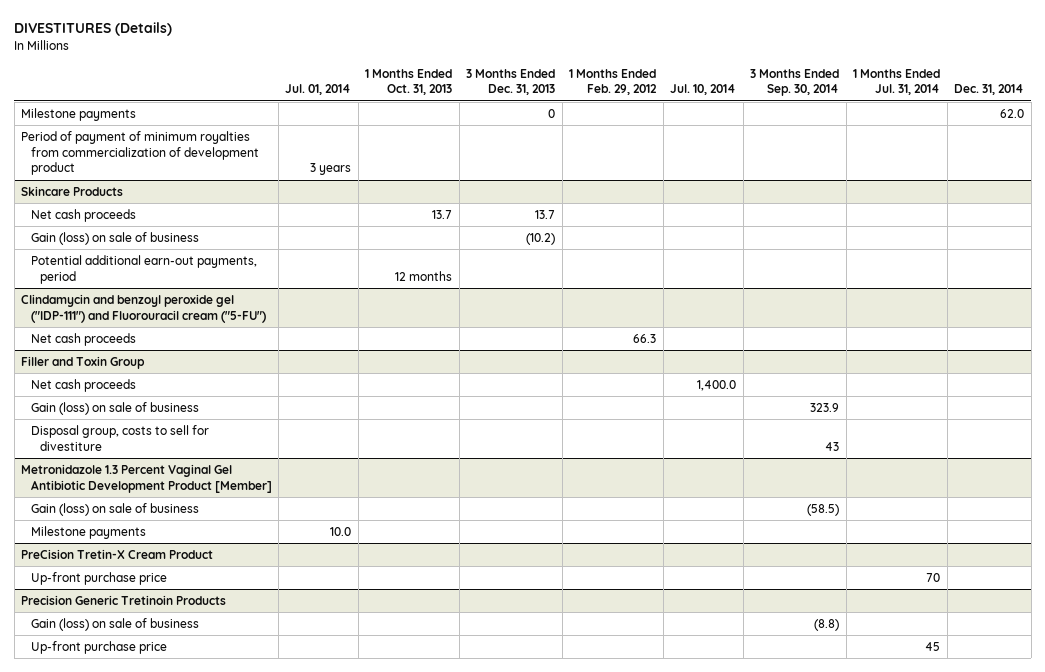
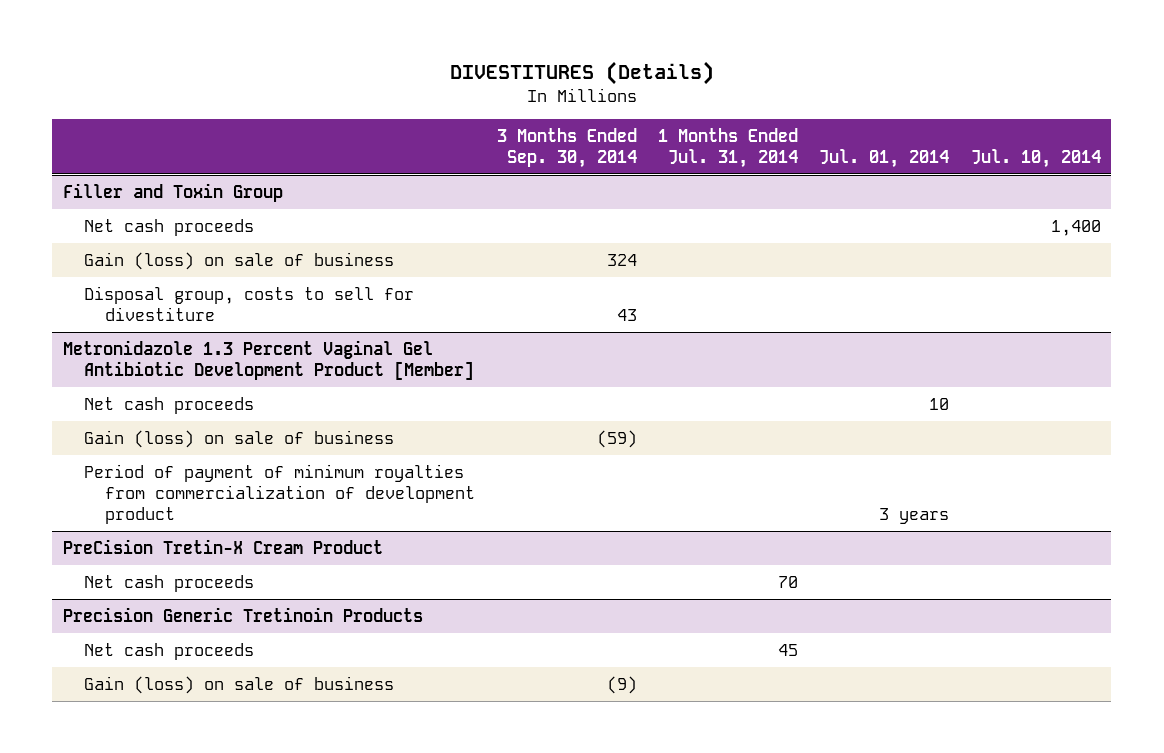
[365,68,453,96] 1 Months Ended Oct. 31, 2013 -> none
[466,68,556,96] 3 Months Ended Dec. 31, 2013 -> none
[569,68,658,96] 1 Months Ended Feb. 29, 2012 -> none
[954,84,1025,96] Dec. 31, 2014 -> none
[21,108,137,122] Milestone payments -> none
[21,131,259,176] Period of payment of minimum royalties from commercialization of development product -> none
[21,186,124,197] Skincare Products -> none
[30,209,136,223] Net cash proceeds -> none
[30,232,199,246] Gain (loss) on sale of business -> none
[30,255,257,284] Potential additional earn-out payments, period -> none
[21,294,266,323] Clindamycin and benzoyl peroxide gel ("IDP-111") and Fluorouracil cream ("5-FU") -> none
[30,333,136,347] Net cash proceeds -> none
[697,380,737,392] 1,400.0 -> [1050,219,1101,236] 1,400
[810,403,840,413] 323.9 -> [606,253,637,266] 324
[30,526,146,540] Milestone payments -> none
none -> [84,396,255,414] Net cash proceeds
[807,504,840,517] (58.5) -> [596,429,637,448] (59)
none -> [84,463,476,524] Period of payment of minimum royalties from commercialization of development product
[30,572,167,586] Up-front purchase price -> none
none -> [84,574,255,592] Net cash proceeds
[30,641,167,655] Up-front purchase price -> none
none -> [84,642,255,660] Net cash proceeds
[814,619,840,632] (8.8) -> [606,675,637,694] (9)

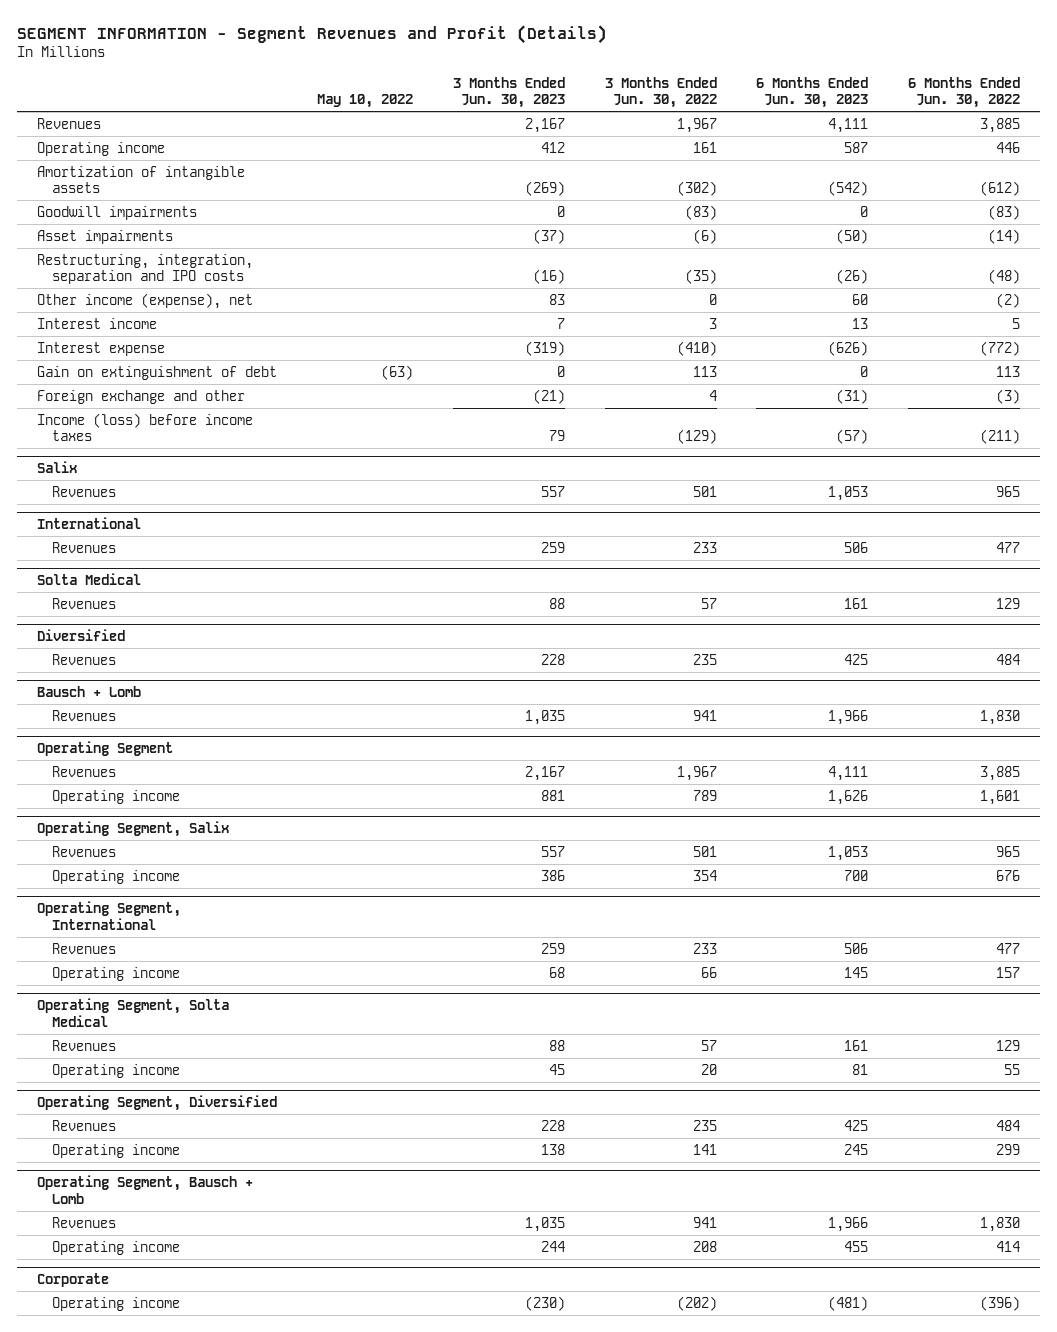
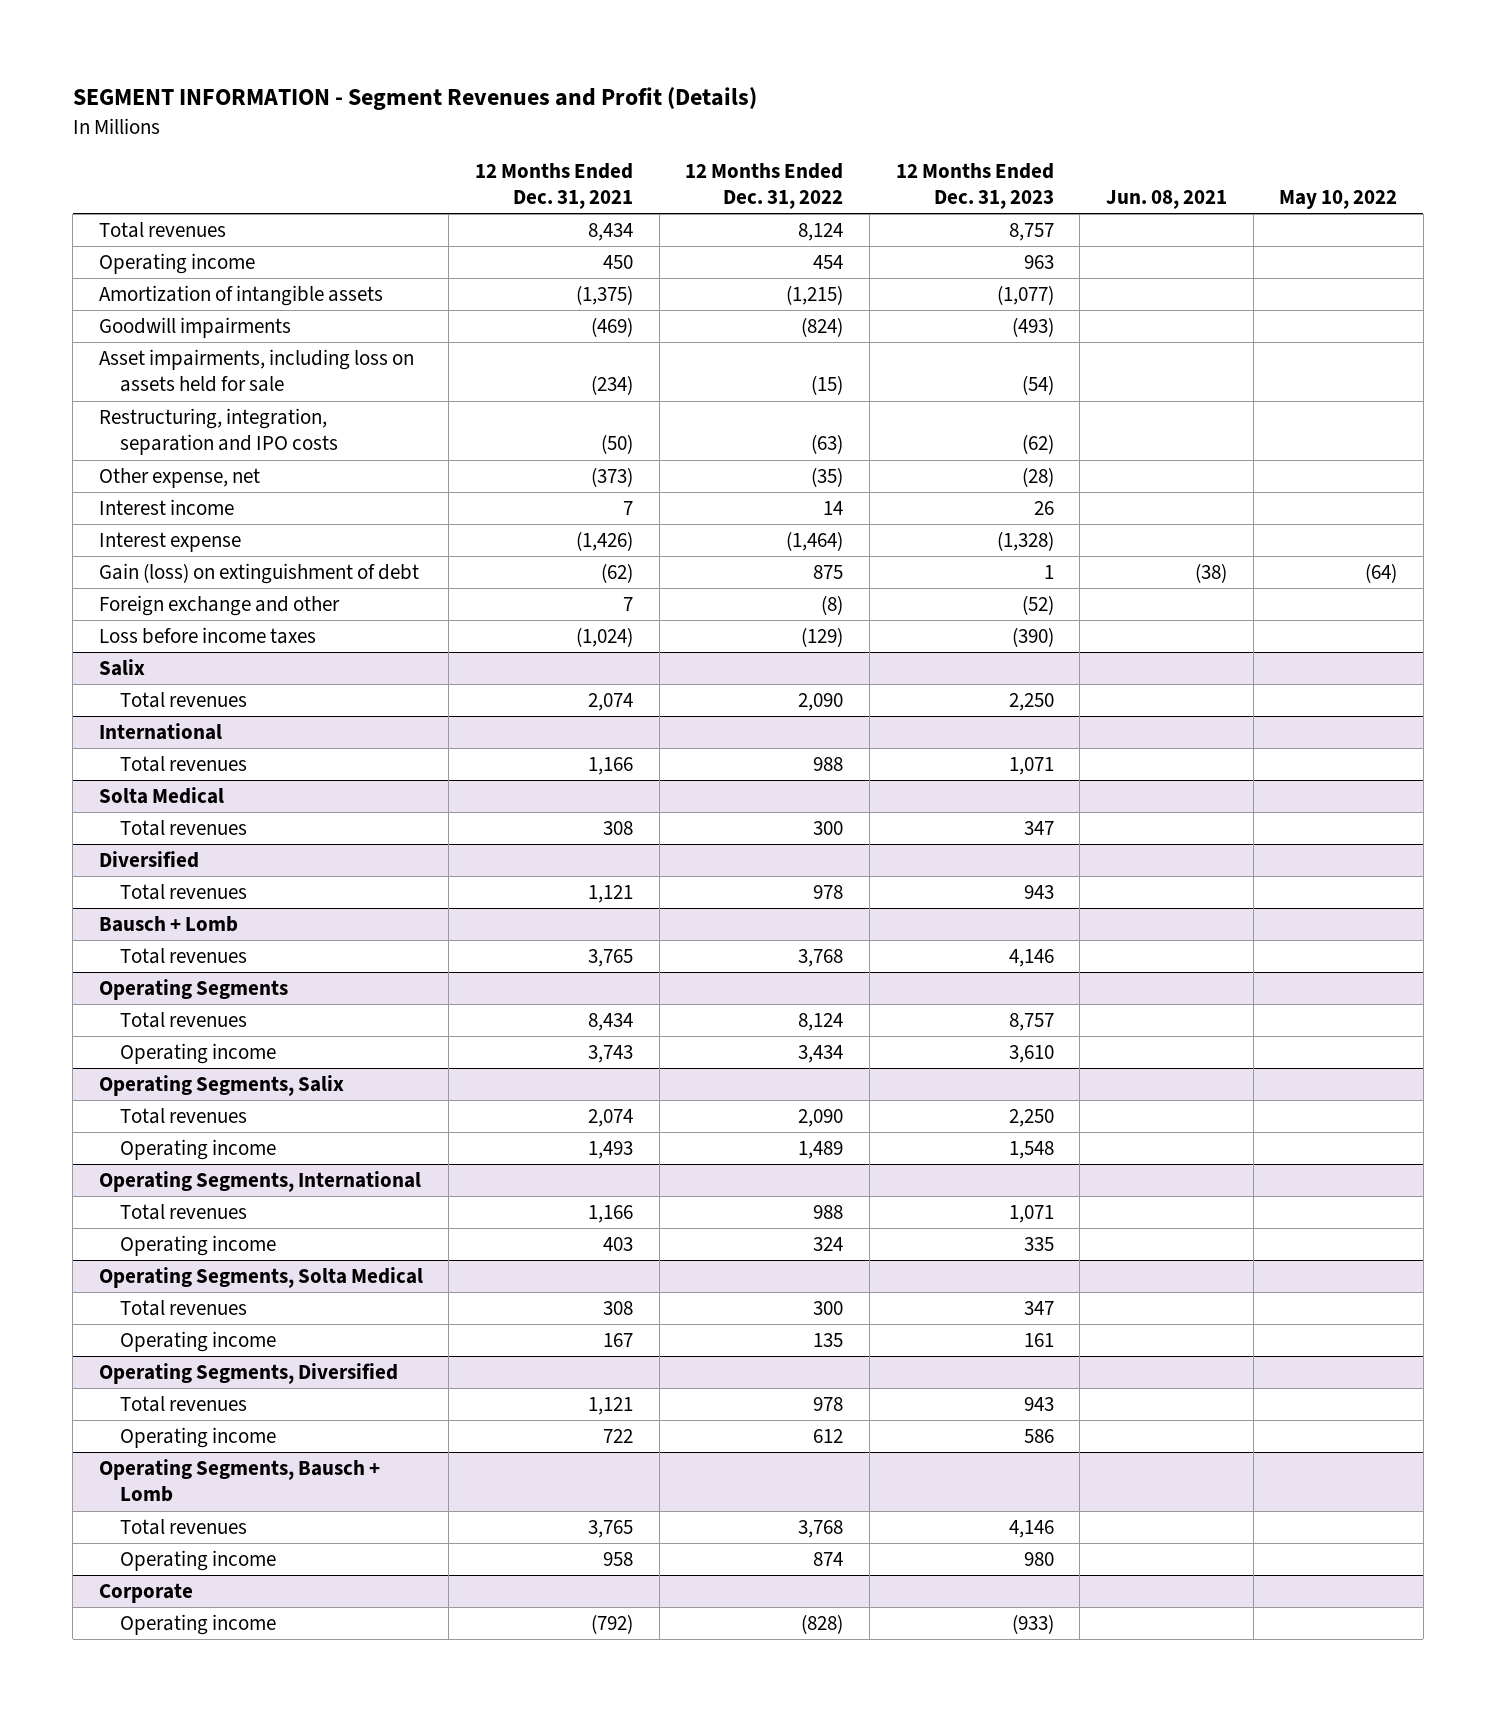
[452,76,565,109] 3 Months Ended Jun. 30, 2023 -> none
[604,76,717,109] 3 Months Ended Jun. 30, 2022 -> none
[756,76,869,109] 6 Months Ended Jun. 30, 2023 -> none
[908,76,1021,109] 6 Months Ended Jun. 30, 2022 -> none
none -> [475,162,634,209] 12 Months Ended Dec. 31, 2021
none -> [685,162,844,209] 12 Months Ended Dec. 31, 2022
none -> [895,162,1054,209] 12 Months Ended Dec. 31, 2023
none -> [1105,189,1227,209] Jun. 08, 2021
[37,117,102,129] Revenues -> [98,221,226,238] Total revenues
[37,229,174,244] Asset impairments -> [98,348,414,393] Asset impairments, including loss on assets held for sale
[37,292,254,309] Other income (expense), net -> [98,467,260,488] Other expense, net
[37,365,278,380] Gain on extinguishment of debt -> [98,562,419,584] Gain (loss) on extinguishment of debt
[380,364,413,380] (63) -> [1365,562,1398,583] (64)
[37,412,254,442] Income (loss) before income taxes -> [98,626,316,644] Loss before income taxes
[51,485,116,497] Revenues -> [120,691,248,708] Total revenues
[51,541,116,553] Revenues -> [120,755,248,772] Total revenues
[51,597,116,609] Revenues -> [120,819,248,836] Total revenues
[51,653,116,665] Revenues -> [120,883,248,900] Total revenues
[51,709,116,721] Revenues -> [120,947,248,964] Total revenues
[37,741,174,757] Operating Segment -> [98,978,288,1000] Operating Segments
[51,765,116,777] Revenues -> [120,1011,248,1028] Total revenues
[37,821,230,838] Operating Segment, Salix -> [98,1074,344,1096] Operating Segments, Salix
[51,845,116,857] Revenues -> [120,1107,248,1124] Total revenues
[37,901,182,930] Operating Segment, International -> [98,1170,421,1192] Operating Segments, International
[51,942,116,954] Revenues -> [120,1203,248,1220] Total revenues
[37,998,230,1027] Operating Segment, Solta Medical -> [98,1266,423,1288] Operating Segments, Solta Medical
[51,1039,116,1051] Revenues -> [120,1299,248,1316] Total revenues
[37,1095,278,1112] Operating Segment, Diversified -> [98,1362,398,1384] Operating Segments, Diversified
[51,1119,116,1131] Revenues -> [120,1395,248,1412] Total revenues
[37,1175,254,1204] Operating Segment, Bausch + Lomb -> [98,1458,380,1503] Operating Segments, Bausch + Lomb
[51,1216,116,1228] Revenues -> [120,1518,248,1535] Total revenues

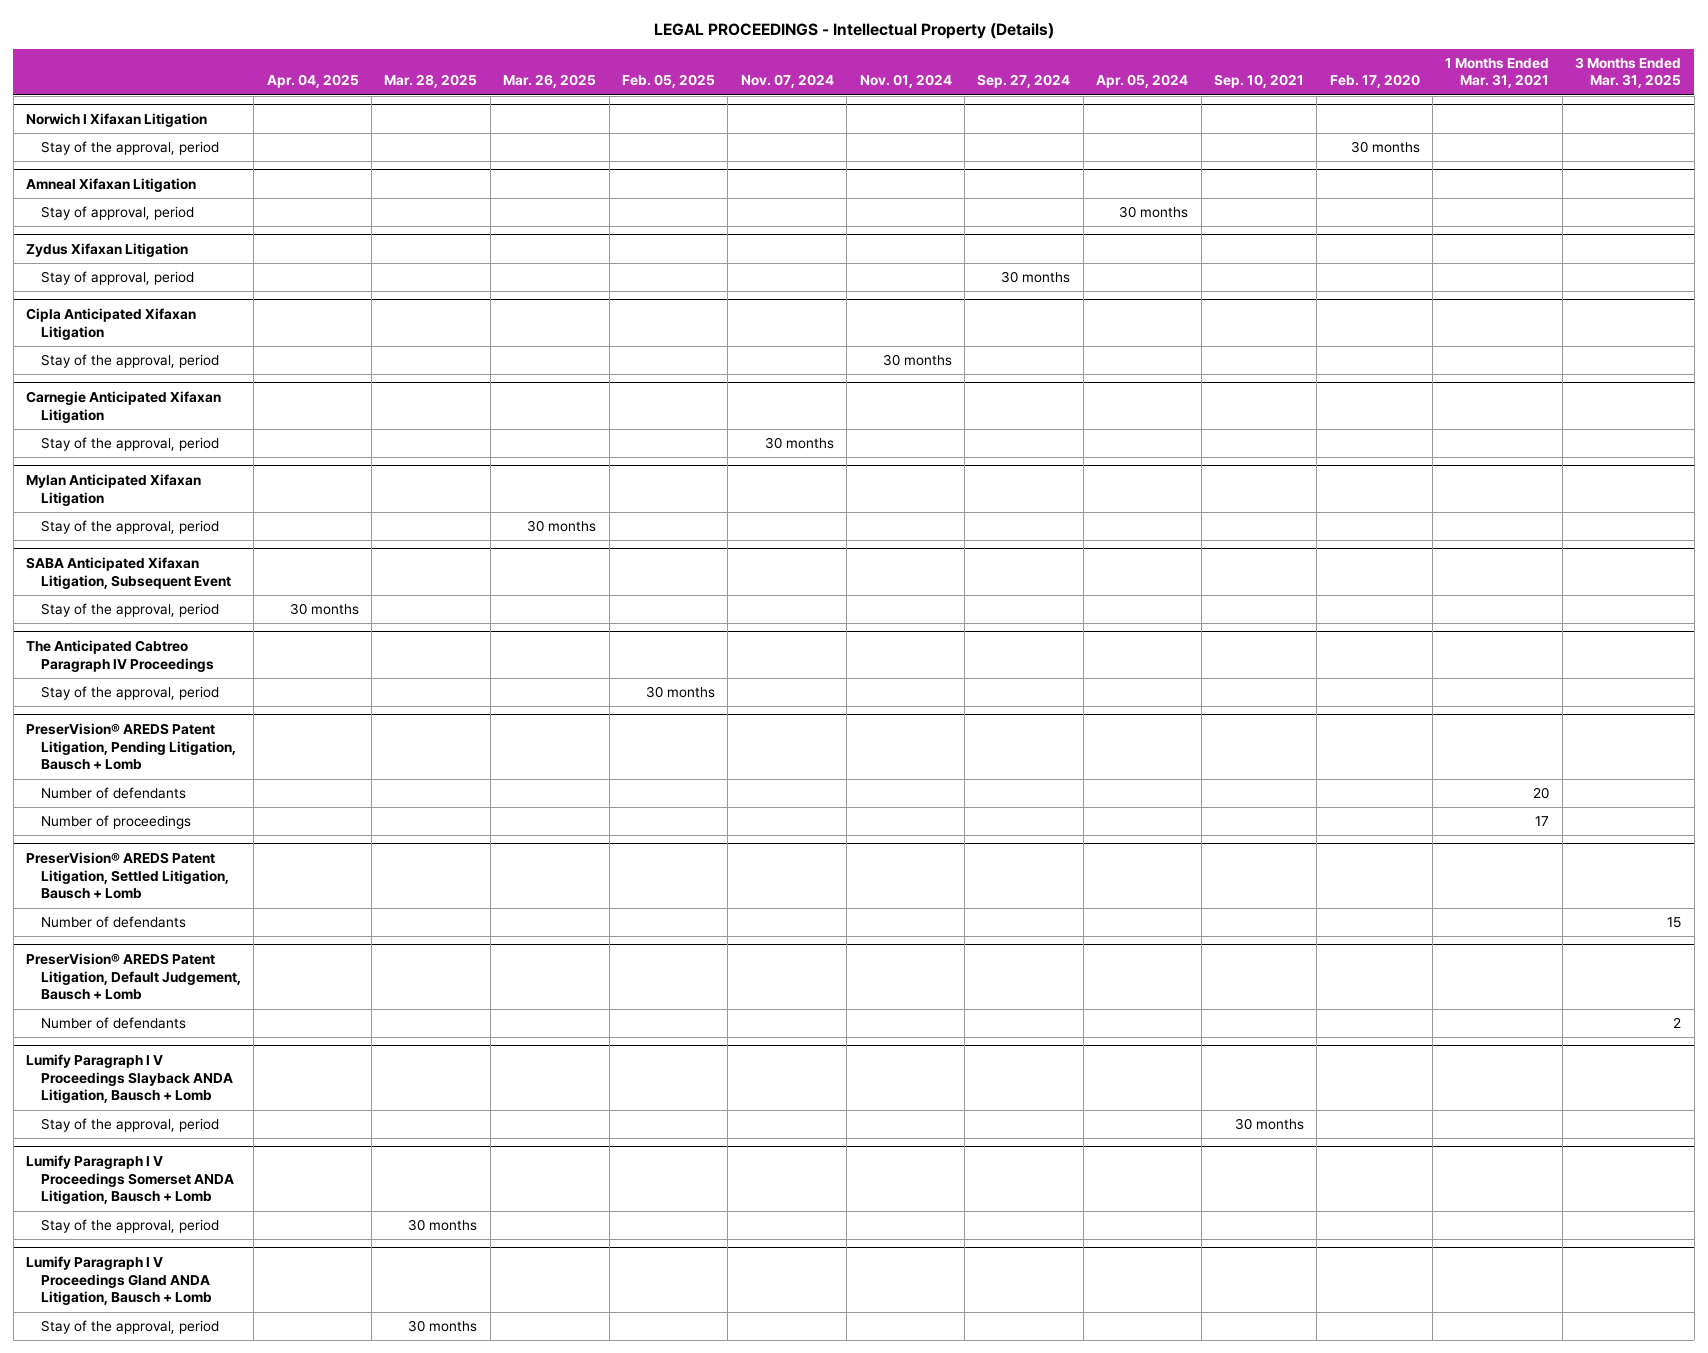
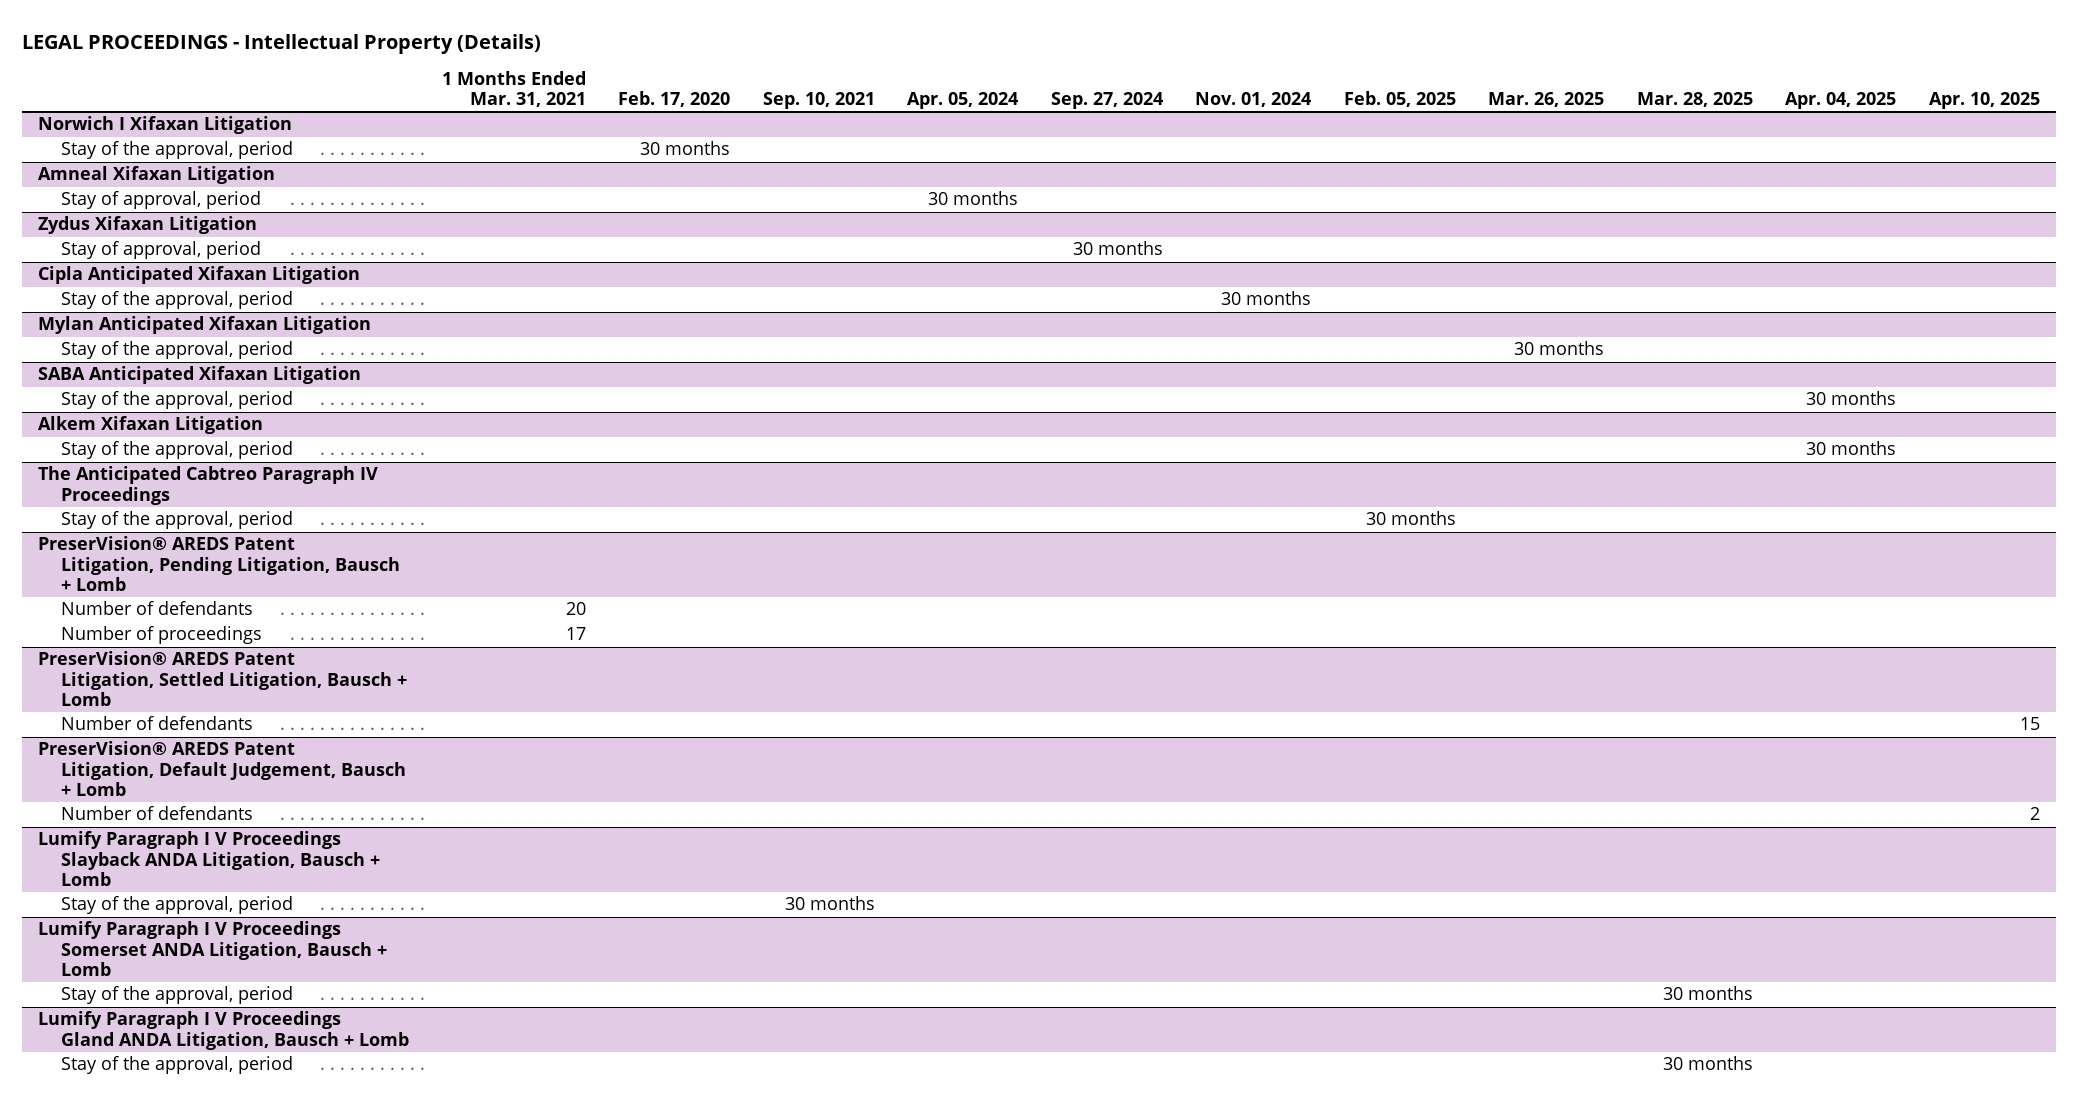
[740,74,834,89] Nov. 07, 2024 -> none
[1575,56,1682,89] 3 Months Ended Mar. 31, 2025 -> none
none -> [1928,92,2040,110] Apr. 10, 2025
[26,390,222,423] Carnegie Anticipated Xifaxan Litigation -> none
[40,437,219,452] Stay of the approval, period -> none
[26,556,231,589] SABA Anticipated Xifaxan Litigation, Subsequent Event -> [38,366,362,385] SABA Anticipated Xifaxan Litigation
none -> [38,416,264,435] Alkem Xifaxan Litigation
none -> [61,441,294,460] Stay of the approval, period

